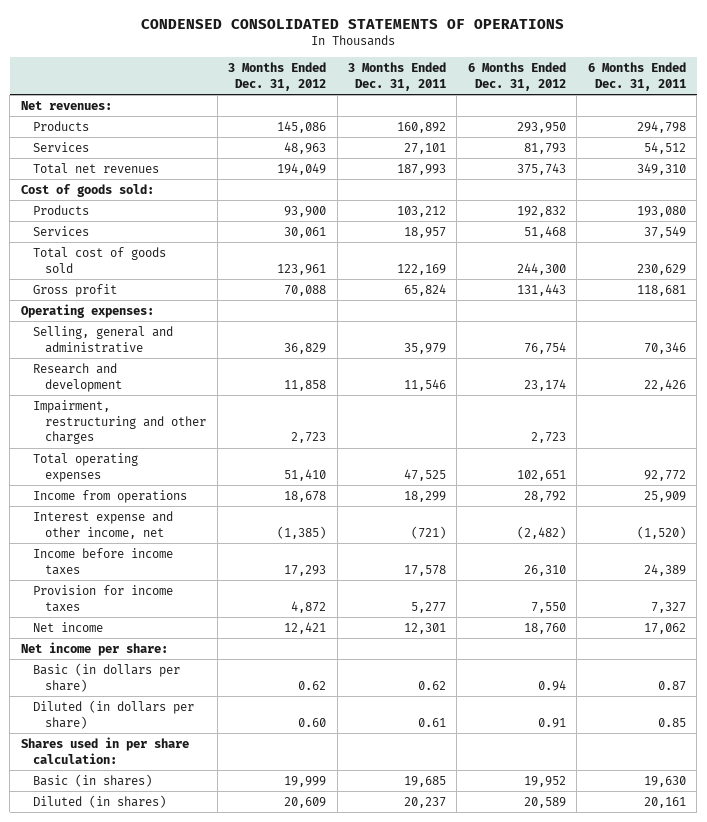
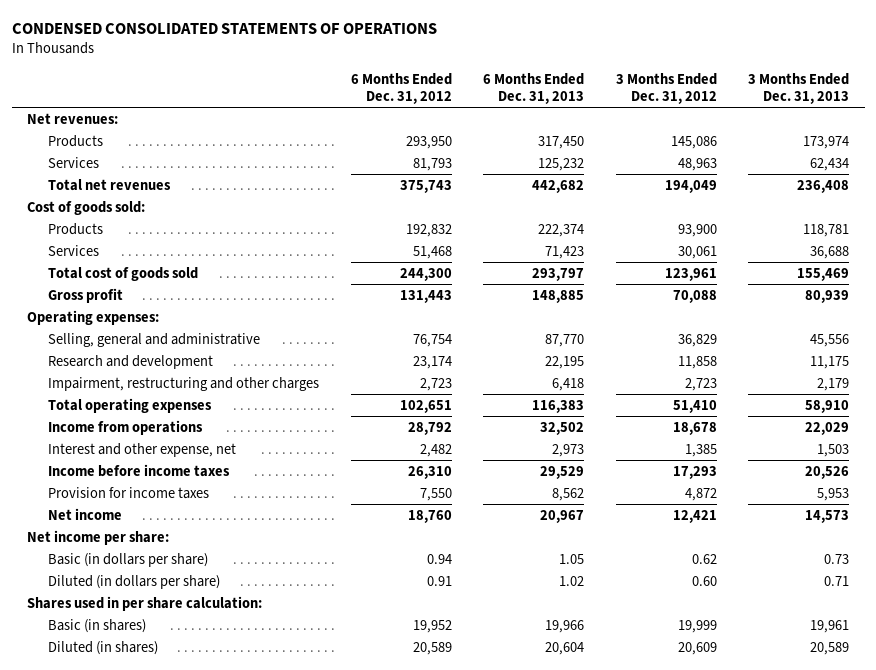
[348,62,447,92] 3 Months Ended Dec. 31, 2011 -> none
[587,62,686,92] 6 Months Ended Dec. 31, 2011 -> none
none -> [483,72,585,104] 6 Months Ended Dec. 31, 2013
none -> [747,72,849,104] 3 Months Ended Dec. 31, 2013
[33,510,174,539] Interest expense and other income, net -> [48,442,237,457] Interest and other expense, net
[277,525,327,539] (1,385) -> [684,443,717,457] 1,385
[516,525,566,539] (2,482) -> [419,443,452,457] 2,482

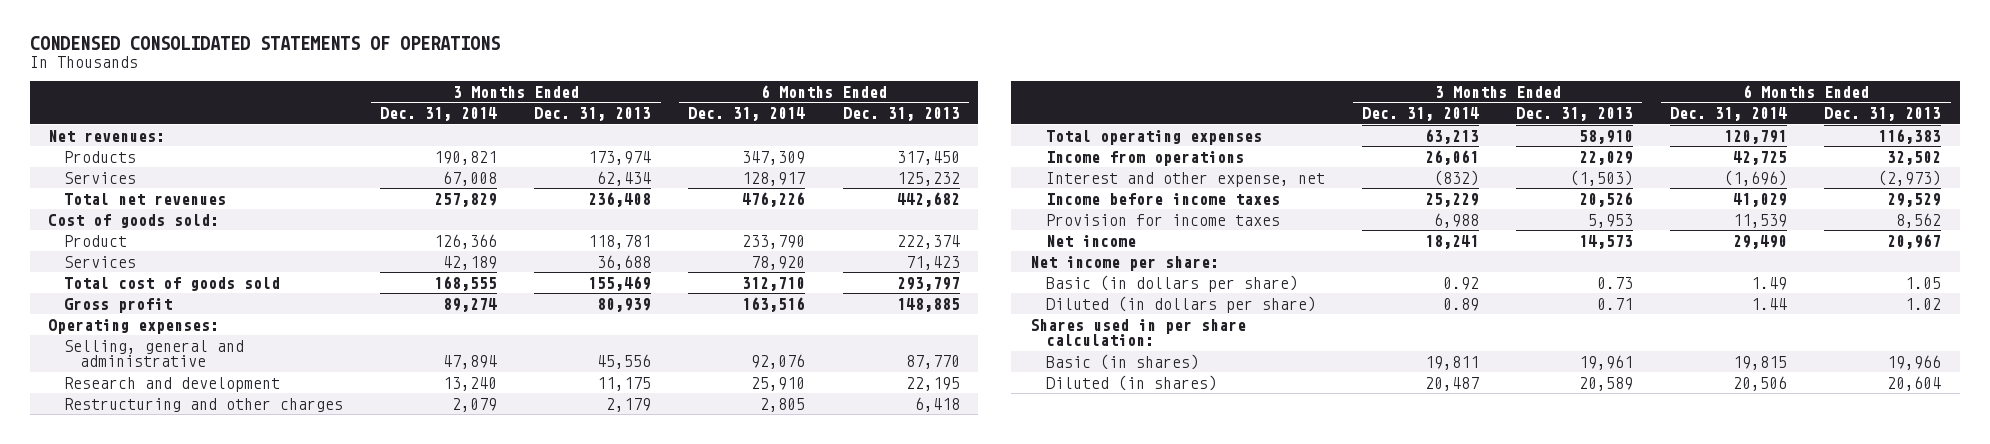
[350,72,452,104] 6 Months Ended Dec. 31, 2012 -> none
[615,72,717,104] 3 Months Ended Dec. 31, 2012 -> none
none -> [380,107,498,122] Dec. 31, 2014
none -> [688,107,806,122] Dec. 31, 2014
[48,222,104,235] Products -> [63,234,127,247] Product
[48,376,320,391] Impairment, restructuring and other charges -> [63,397,343,412] Restructuring and other charges
[552,443,585,457] 2,973 -> [1878,169,1942,186] (2,973)
[816,443,849,457] 1,503 -> [1570,169,1634,186] (1,503)

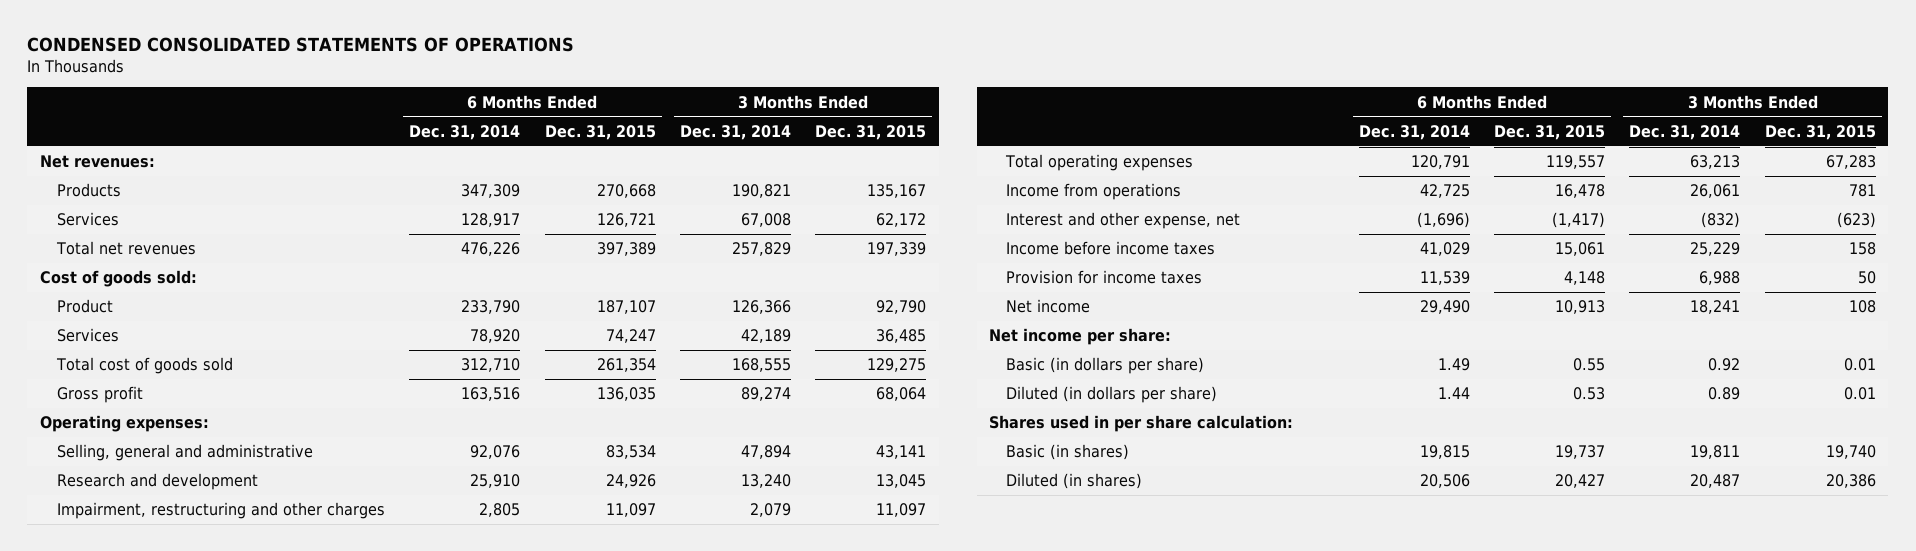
[534,107,652,122] Dec. 31, 2013 -> none
[842,107,960,122] Dec. 31, 2013 -> none
none -> [544,124,656,140] Dec. 31, 2015
none -> [815,124,927,140] Dec. 31, 2015
[63,397,343,412] Restructuring and other charges -> [56,502,385,520] Impairment, restructuring and other charges

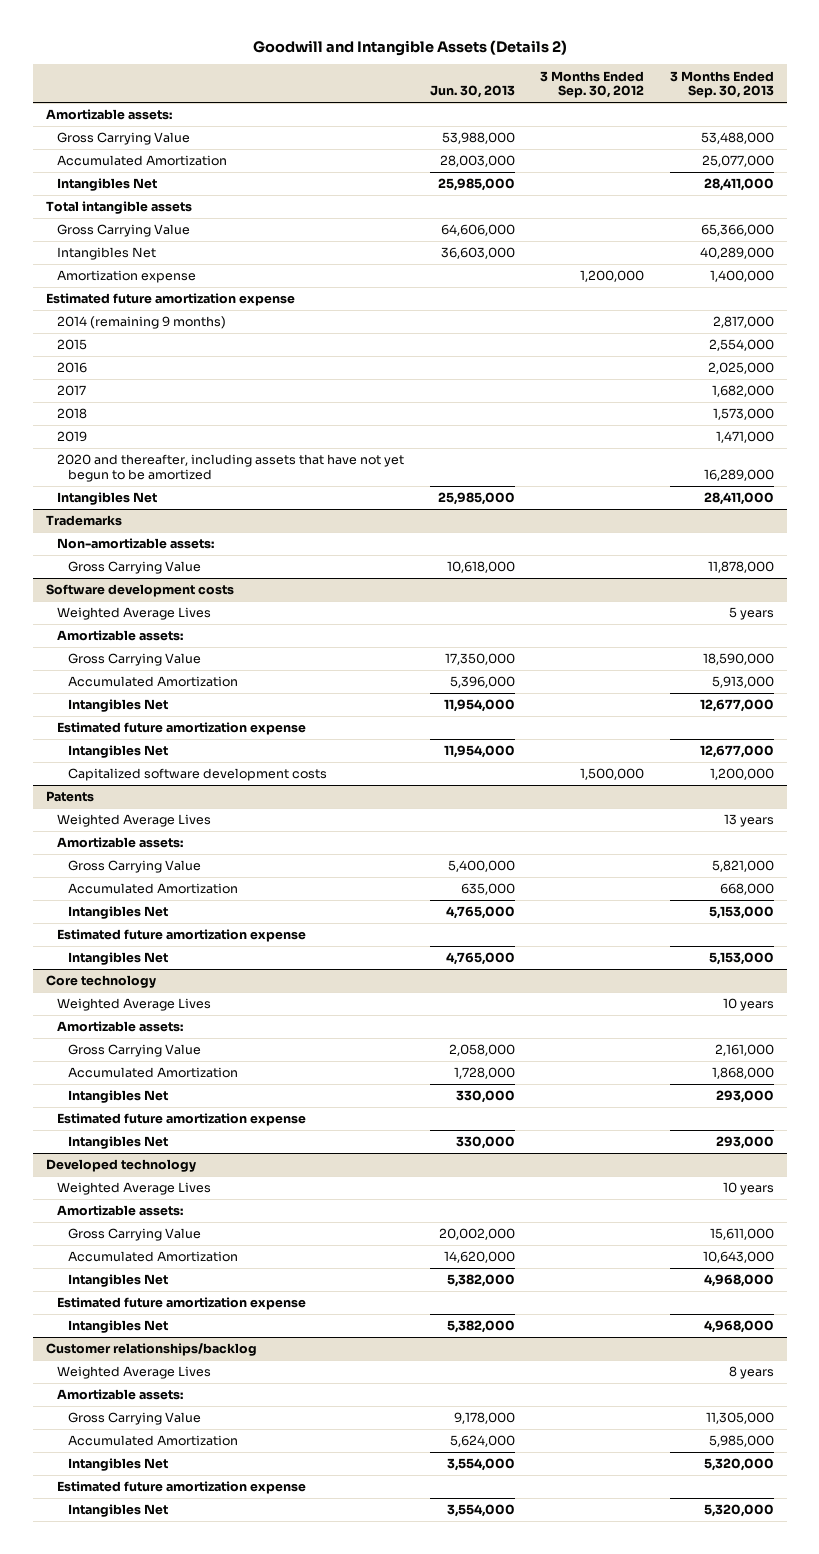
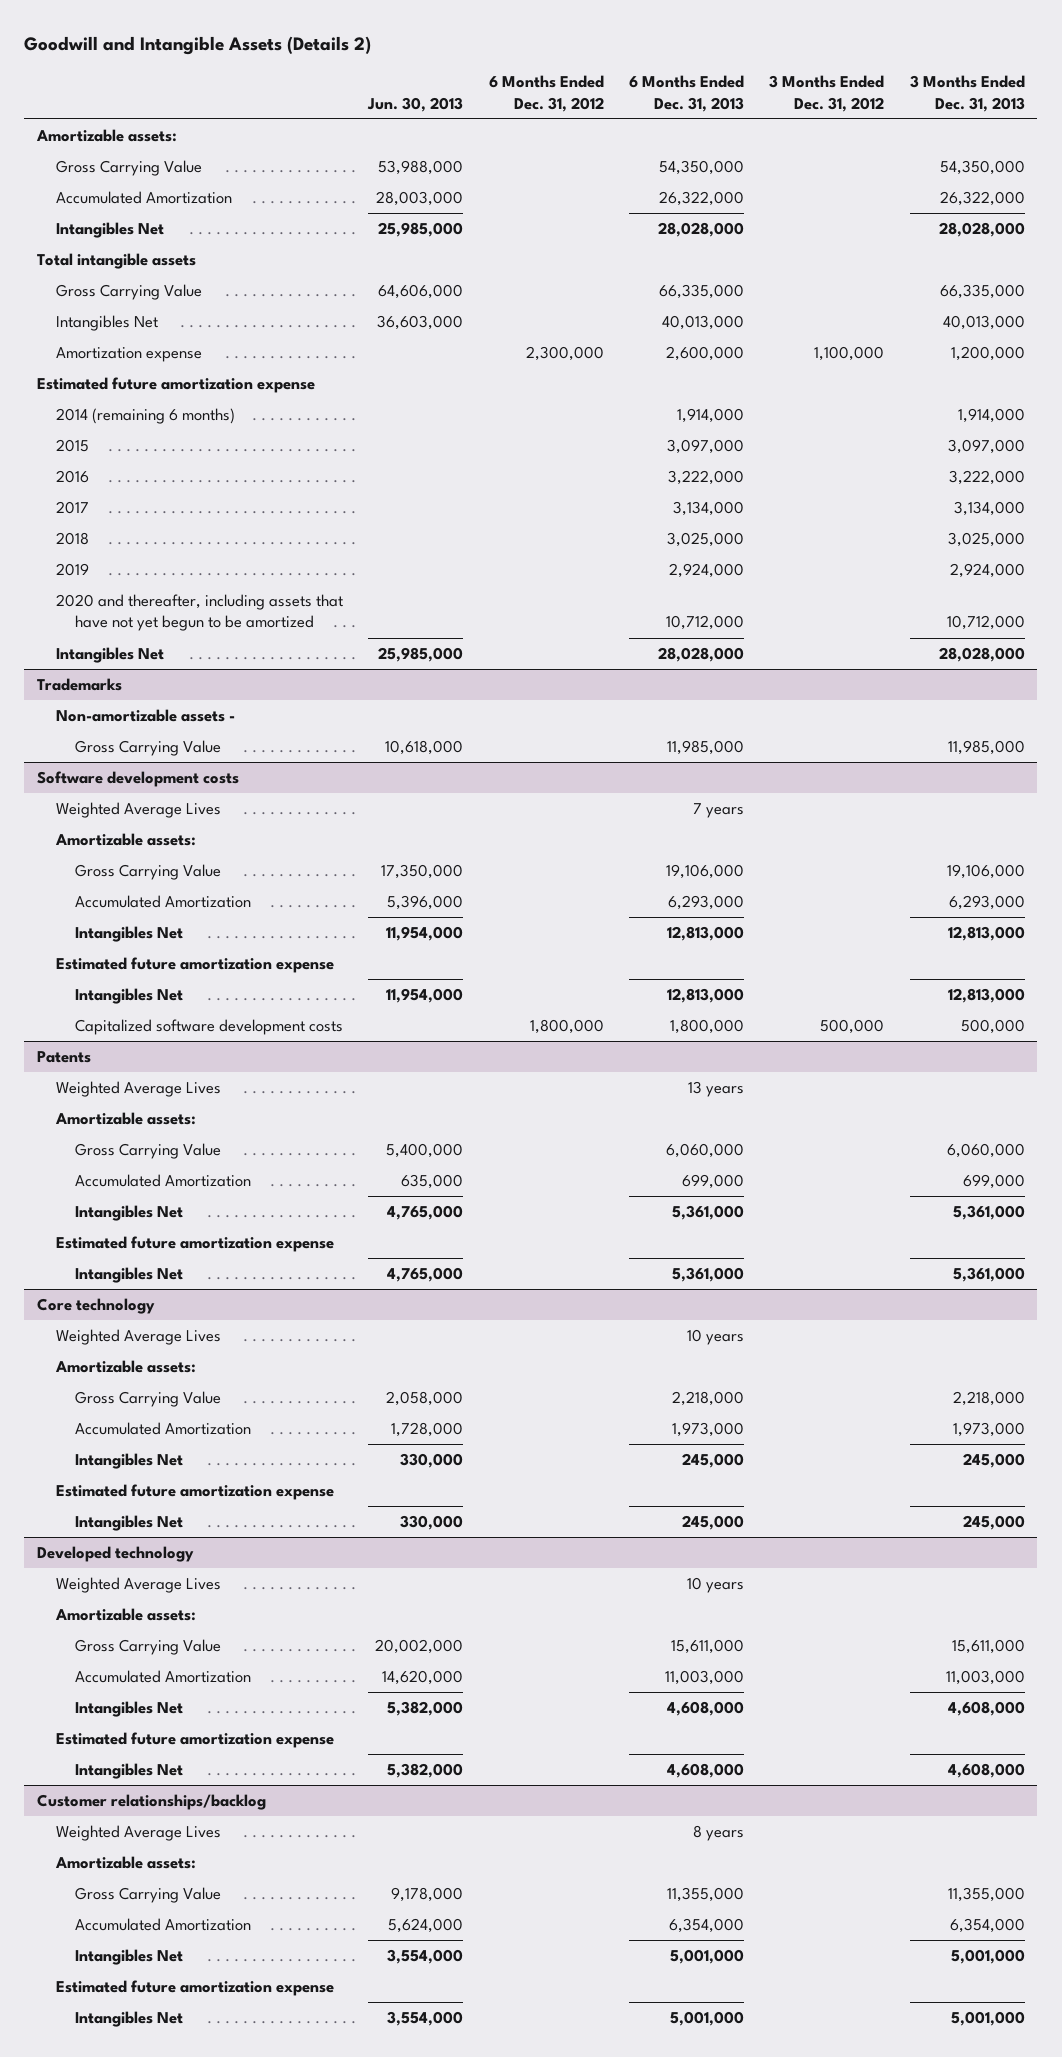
[540,70,645,99] 3 Months Ended Sep. 30, 2012 -> none
[669,70,774,99] 3 Months Ended Sep. 30, 2013 -> none
none -> [488,75,604,112] 6 Months Ended Dec. 31, 2012
none -> [629,75,745,112] 6 Months Ended Dec. 31, 2013
none -> [769,75,885,112] 3 Months Ended Dec. 31, 2012
none -> [909,75,1025,112] 3 Months Ended Dec. 31, 2013
[56,316,226,330] 2014 (remaining 9 months) -> [55,408,235,425] 2014 (remaining 6 months)
[56,538,214,550] Non-amortizable assets: -> [55,709,235,723] Non-amortizable assets -

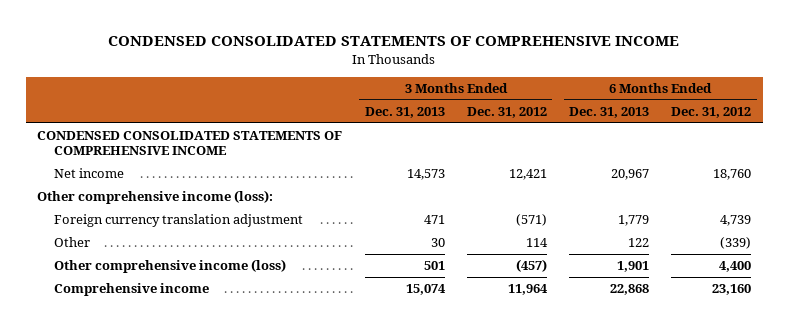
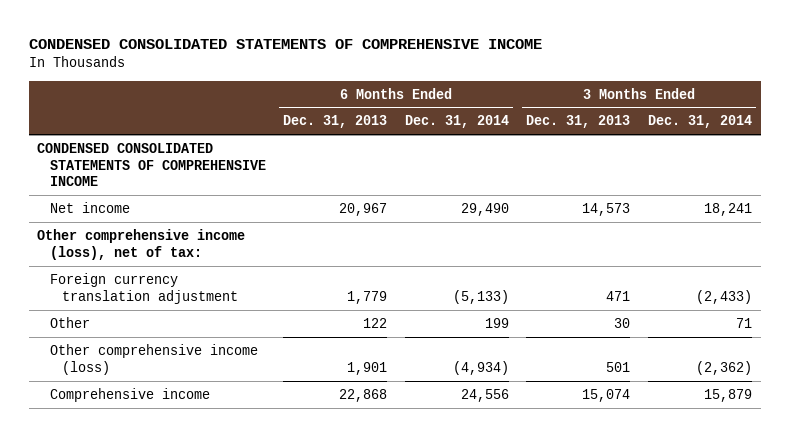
[466,106,547,118] Dec. 31, 2012 -> none
[671,106,752,118] Dec. 31, 2012 -> none
none -> [404,115,509,129] Dec. 31, 2014
none -> [647,115,752,129] Dec. 31, 2014
[37,190,274,205] Other comprehensive income (loss): -> [37,228,246,260] Other comprehensive income (loss), net of tax:

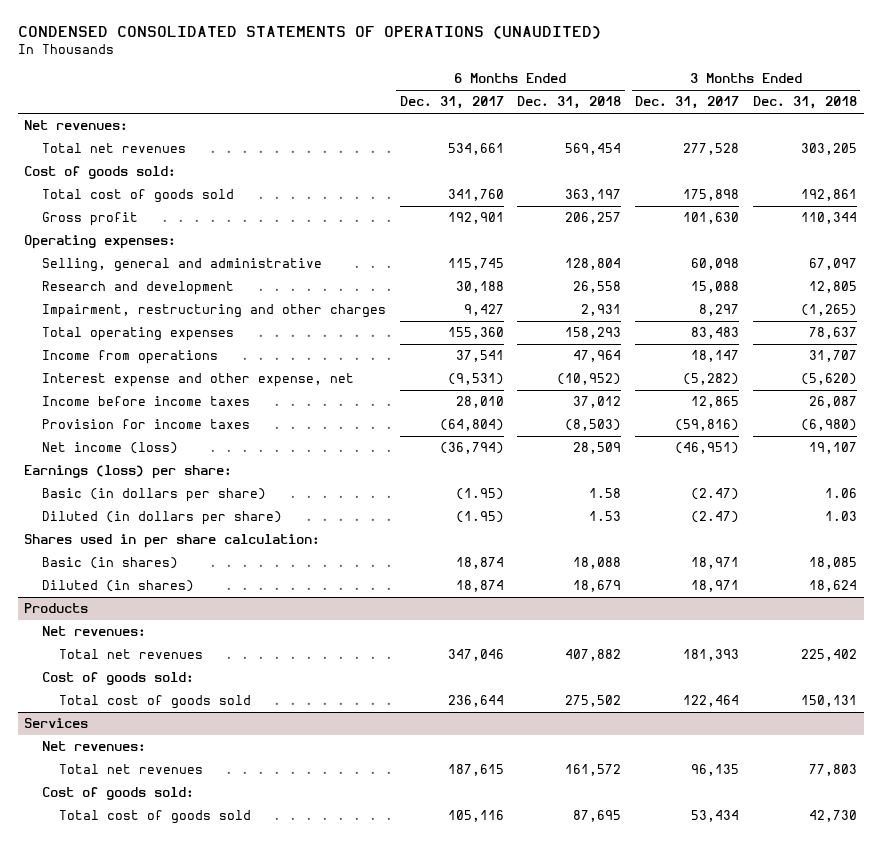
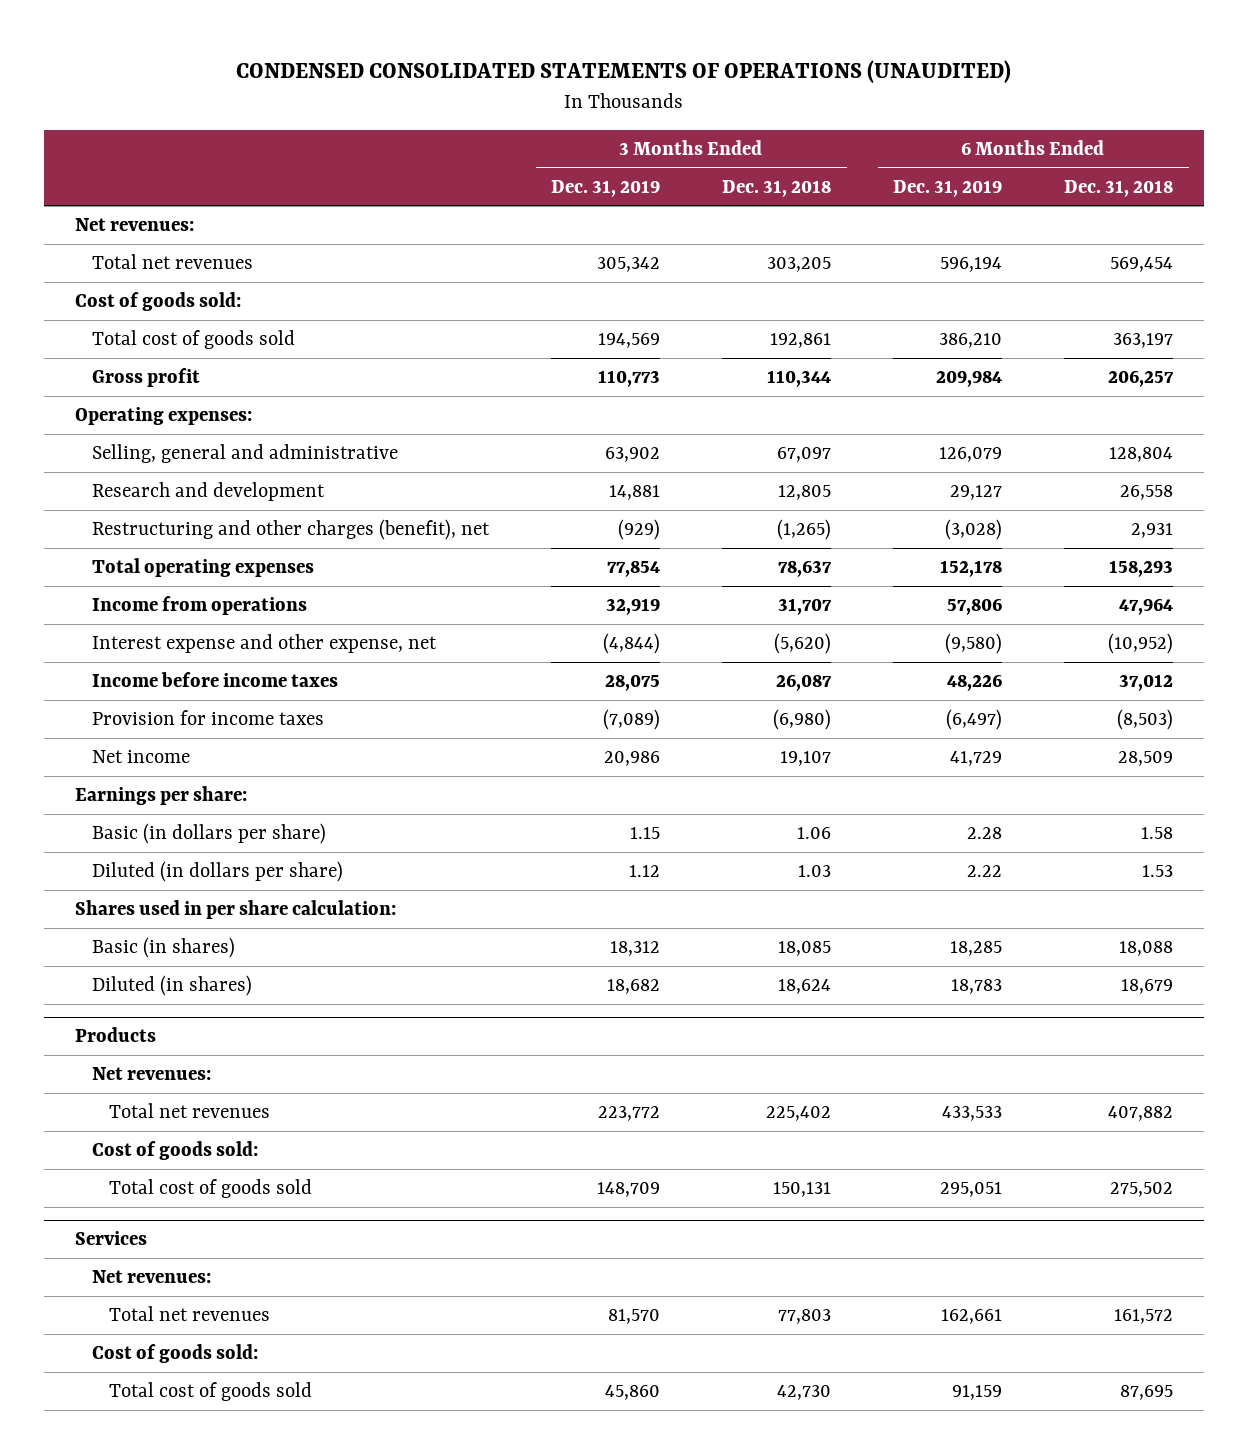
[399,96,504,110] Dec. 31, 2017 -> none
[634,96,739,110] Dec. 31, 2017 -> none
none -> [551,179,661,197] Dec. 31, 2019
none -> [893,179,1003,197] Dec. 31, 2019
[41,304,386,319] Impairment, restructuring and other charges -> [92,519,491,541] Restructuring and other charges (benefit), net
[41,442,178,455] Net income (loss) -> [92,750,191,764] Net income
[24,465,233,480] Earnings (loss) per share: -> [75,786,248,806] Earnings per share:

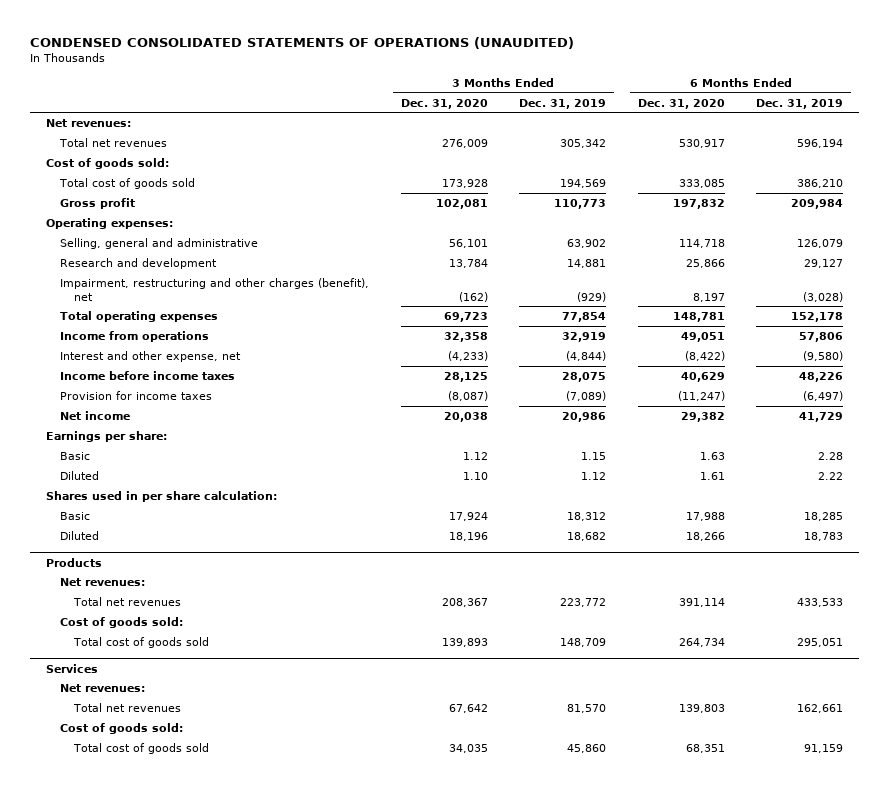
[722,179,832,197] Dec. 31, 2018 -> none
[1064,179,1174,197] Dec. 31, 2018 -> none
none -> [400,98,488,109] Dec. 31, 2020
none -> [637,98,725,109] Dec. 31, 2020
[92,519,491,541] Restructuring and other charges (benefit), net -> [59,277,369,301] Impairment, restructuring and other charges (benefit), net
[92,634,438,654] Interest expense and other expense, net -> [59,350,241,362] Interest and other expense, net
[92,823,327,845] Basic (in dollars per share) -> [59,451,90,460] Basic
[92,861,344,883] Diluted (in dollars per share) -> [59,470,99,480] Diluted
[92,937,236,959] Basic (in shares) -> [59,511,90,520] Basic
[92,975,253,997] Diluted (in shares) -> [59,530,99,540] Diluted

